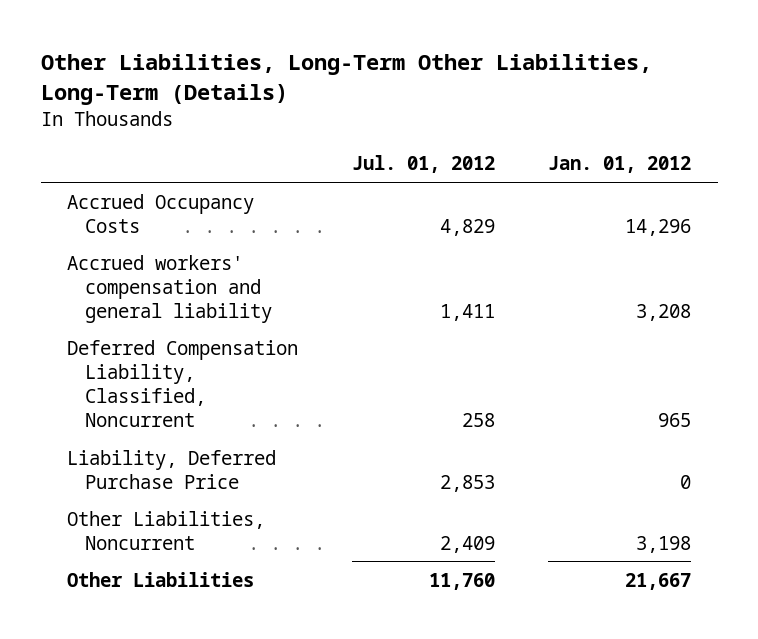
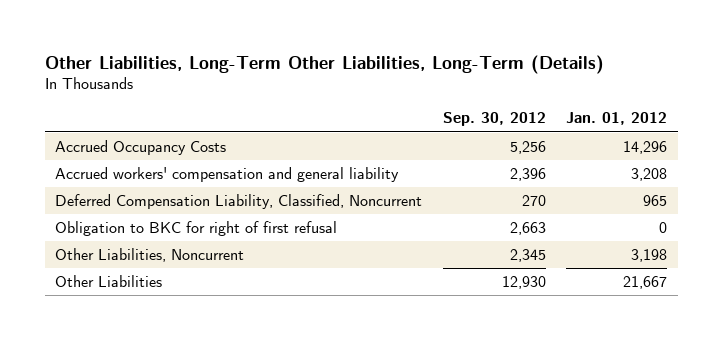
[351,155,495,174] Jul. 01, 2012 -> none
none -> [442,112,546,127] Sep. 30, 2012
[67,449,277,489] Liability, Deferred Purchase Price -> [55,221,338,237] Obligation to BKC for right of first refusal

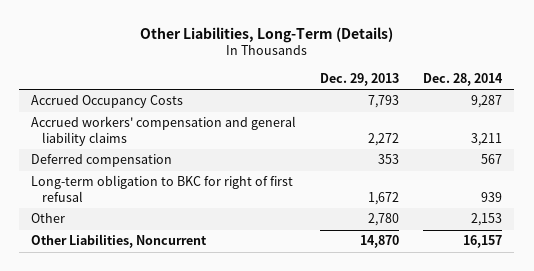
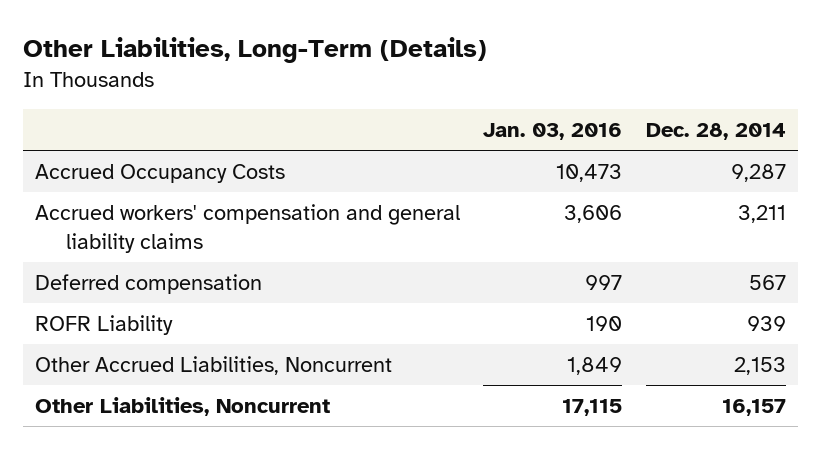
[320,72,400,86] Dec. 29, 2013 -> none
none -> [483,122,623,140] Jan. 03, 2016
[31,175,294,203] Long-term obligation to BKC for right of first refusal -> [34,315,173,336] ROFR Liability
[31,213,66,224] Other -> [34,356,392,376] Other Accrued Liabilities, Noncurrent

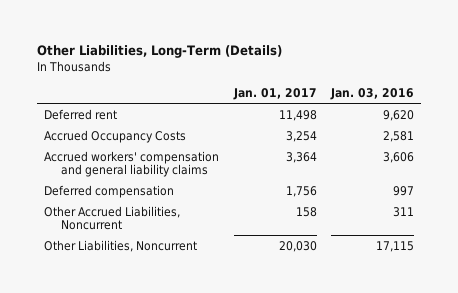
[645,122,786,140] Dec. 28, 2014 -> none
none -> [232,87,317,100] Jan. 01, 2017
none -> [44,108,118,120] Deferred rent
[556,164,623,183] 10,473 -> [382,130,414,142] 2,581
[34,315,173,336] ROFR Liability -> none
[567,357,623,376] 1,849 -> [392,206,414,217] 311

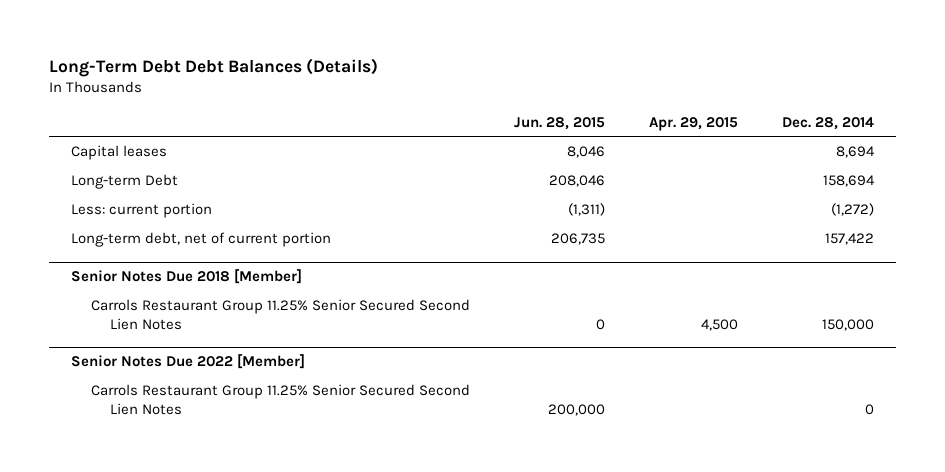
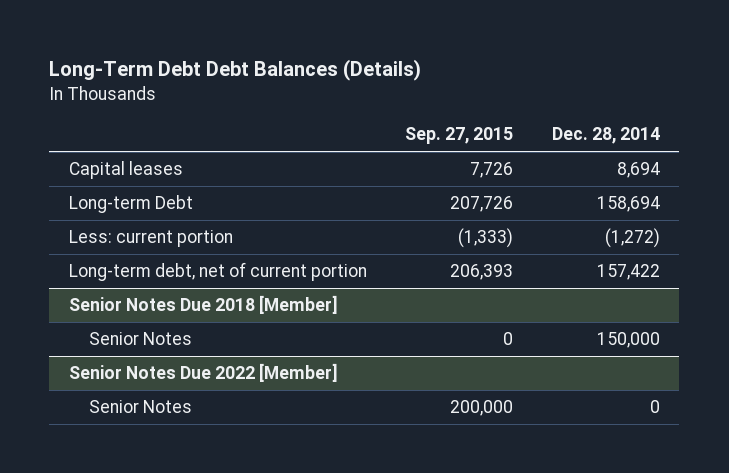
[513,116,605,130] Jun. 28, 2015 -> none
[648,116,738,131] Apr. 29, 2015 -> none
none -> [405,127,514,145] Sep. 27, 2015
[90,299,470,330] Carrols Restaurant Group 11.25% Senior Secured Second Lien Notes -> [88,332,192,346] Senior Notes
[90,384,470,415] Carrols Restaurant Group 11.25% Senior Secured Second Lien Notes -> [88,400,192,414] Senior Notes

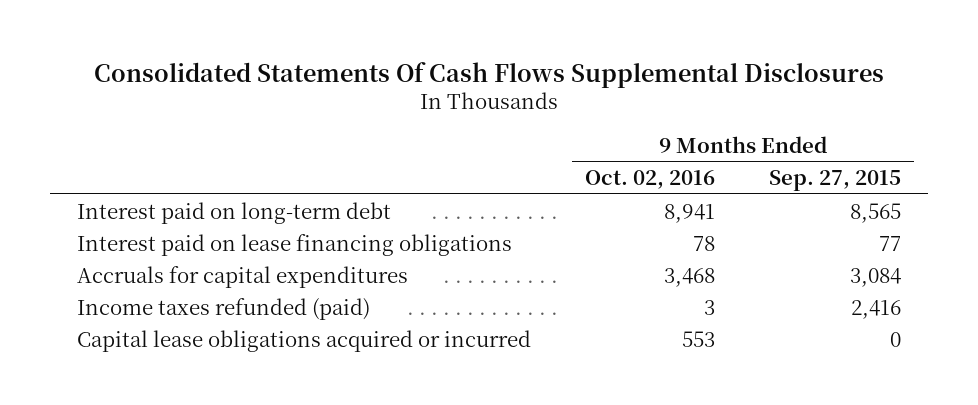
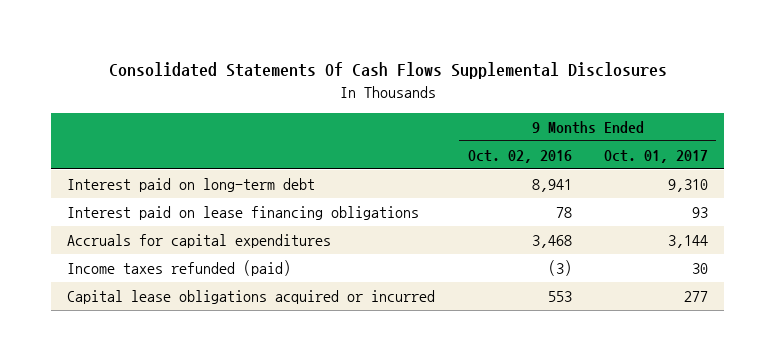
[768,170,901,192] Sep. 27, 2015 -> none
none -> [604,149,709,163] Oct. 01, 2017
[704,299,716,315] 3 -> [547,260,572,277] (3)

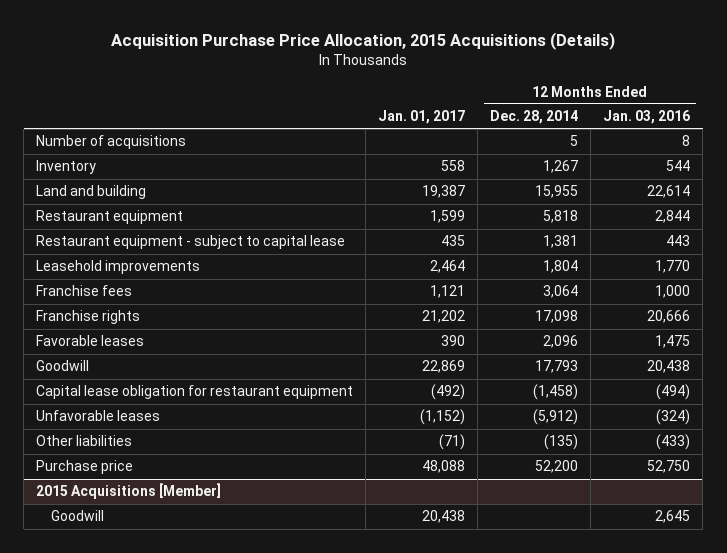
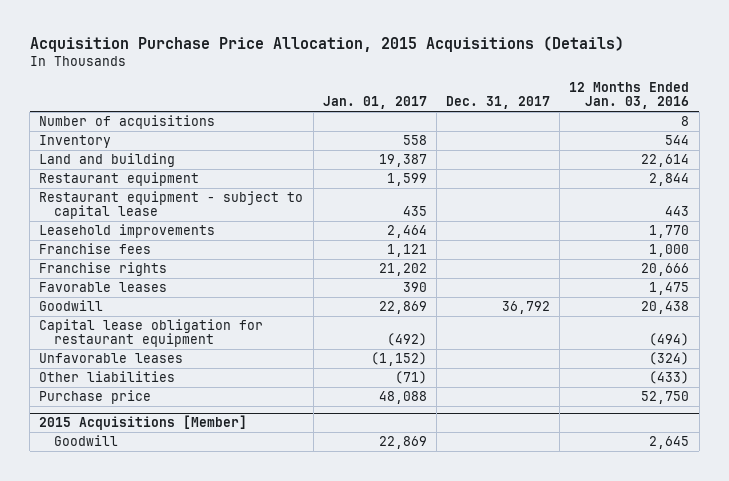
[490,110,579,125] Dec. 28, 2014 -> none
none -> [446,96,551,110] Dec. 31, 2017
[422,510,466,524] 20,438 -> [378,436,427,450] 22,869

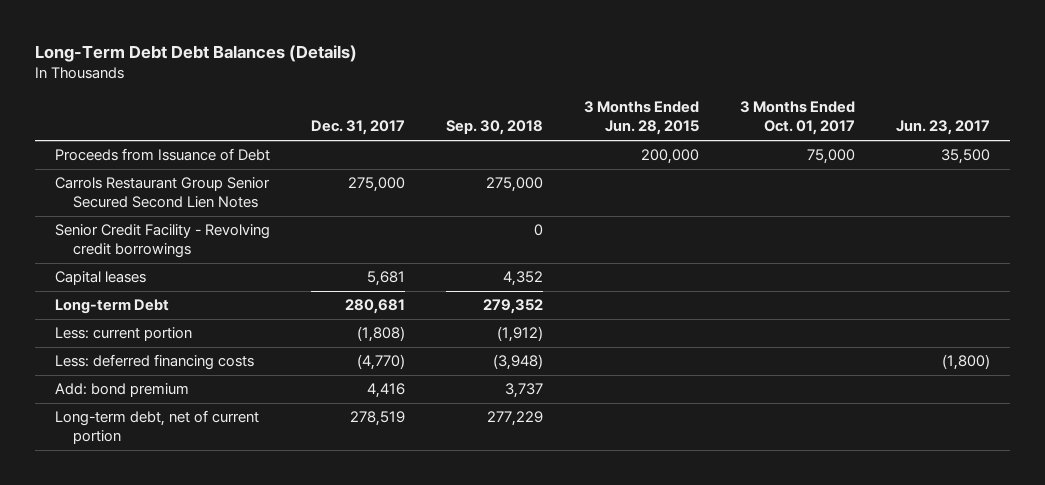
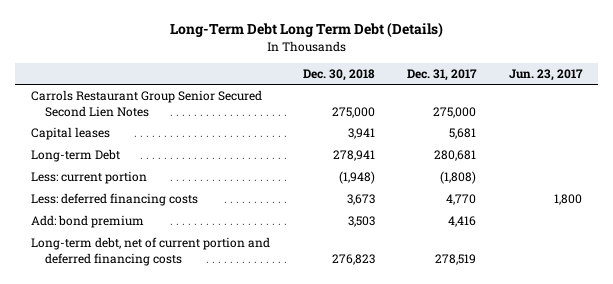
[34,44,357,62] Long-Term Debt Debt Balances (Details) -> [169,22,443,39] Long-Term Debt Long Term Debt (Details)
[446,120,544,136] Sep. 30, 2018 -> none
[584,101,700,136] 3 Months Ended Jun. 28, 2015 -> none
[740,101,856,136] 3 Months Ended Oct. 01, 2017 -> none
none -> [302,69,375,82] Dec. 30, 2018
[55,148,271,162] Proceeds from Issuance of Debt -> none
[55,224,271,259] Senior Credit Facility - Revolving credit borrowings -> none
[357,354,406,371] (4,770) -> [446,194,477,206] 4,770
[941,354,990,371] (1,800) -> [553,194,582,206] 1,800
[55,410,260,445] Long-term debt, net of current portion -> [31,237,271,266] Long-term debt, net of current portion and deferred financing costs

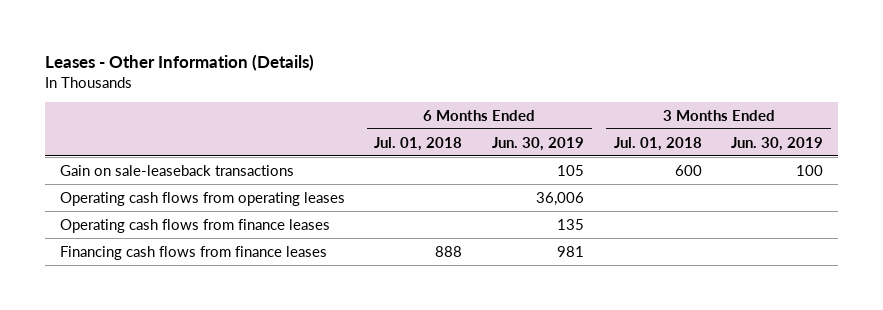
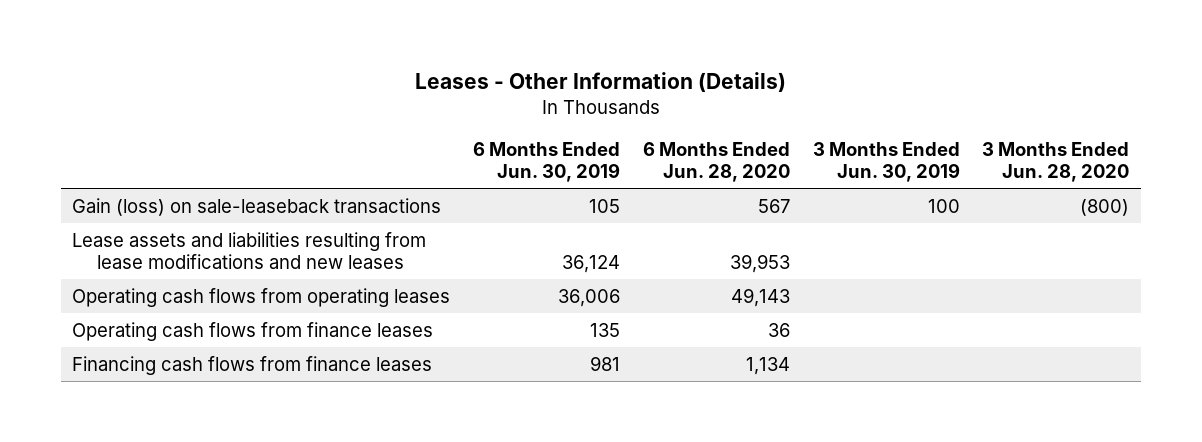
[374,136,463,151] Jul. 01, 2018 -> none
[613,136,702,151] Jul. 01, 2018 -> none
none -> [642,142,790,183] 6 Months Ended Jun. 28, 2020
none -> [982,142,1130,183] 3 Months Ended Jun. 28, 2020
[59,164,294,176] Gain on sale-leaseback transactions -> [72,197,442,216] Gain (loss) on sale-leaseback transactions
none -> [72,231,427,269] Lease assets and liabilities resulting from lease modifications and new leases

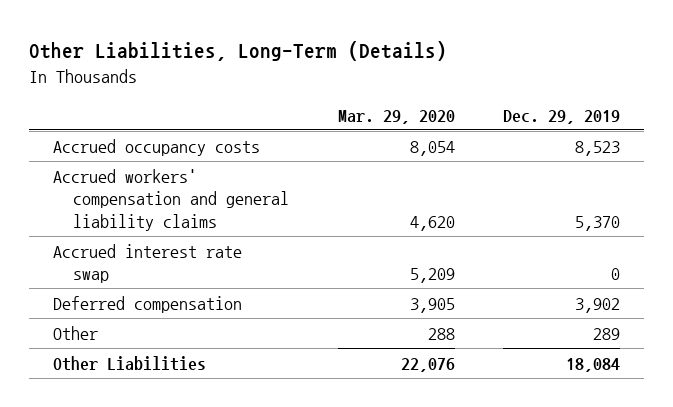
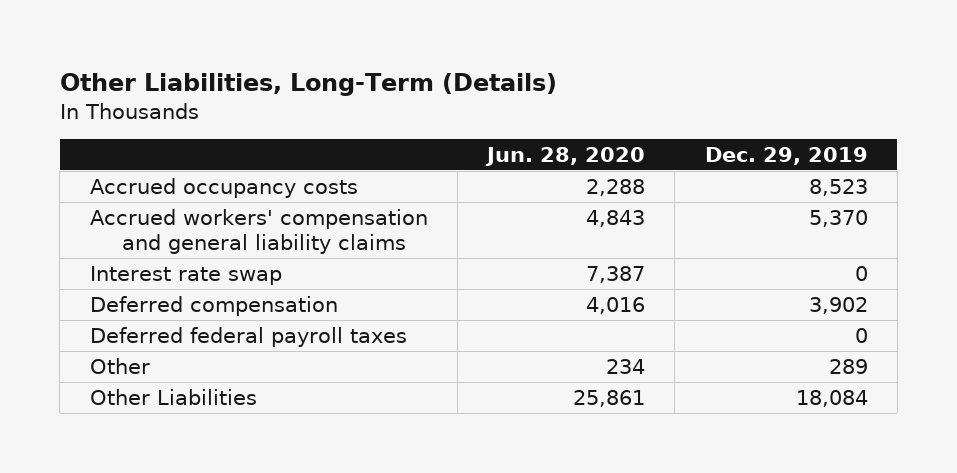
[337,109,455,124] Mar. 29, 2020 -> none
none -> [485,146,646,166] Jun. 28, 2020
[53,243,243,284] Accrued interest rate swap -> [89,265,282,285] Interest rate swap
none -> [89,326,407,347] Deferred federal payroll taxes

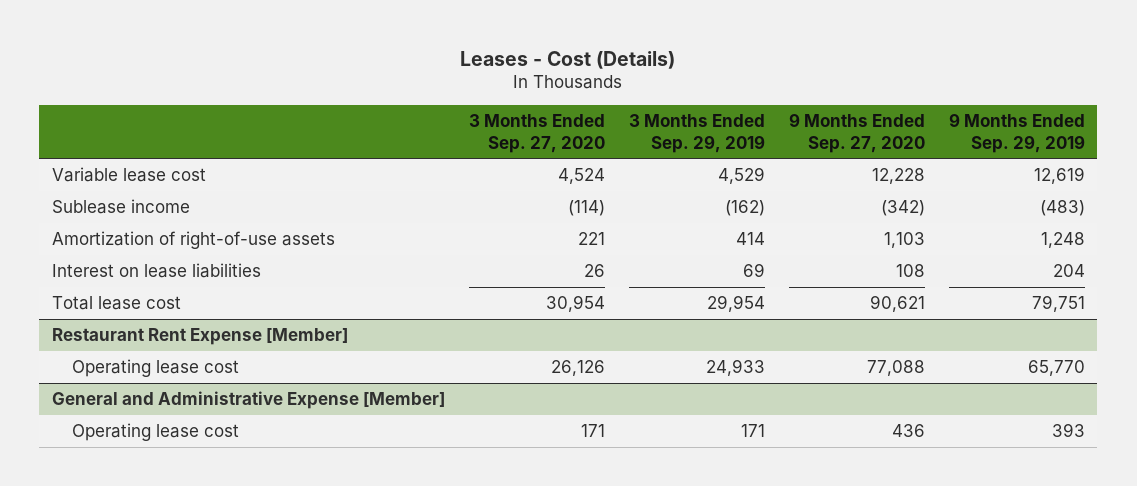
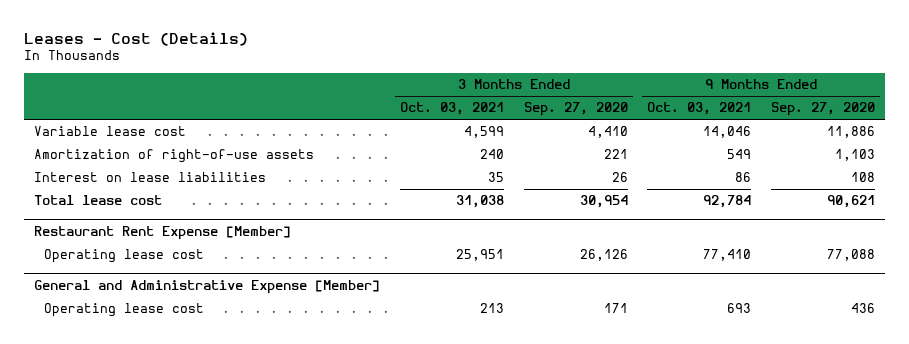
[628,114,765,153] 3 Months Ended Sep. 29, 2019 -> none
[949,113,1086,153] 9 Months Ended Sep. 29, 2019 -> none
none -> [399,102,504,116] Oct. 03, 2021
none -> [647,102,752,116] Oct. 03, 2021
[51,198,190,214] Sublease income -> none
[557,167,605,184] 4,524 -> [587,126,628,139] 4,410
[872,167,926,184] 12,228 -> [827,126,876,139] 11,886

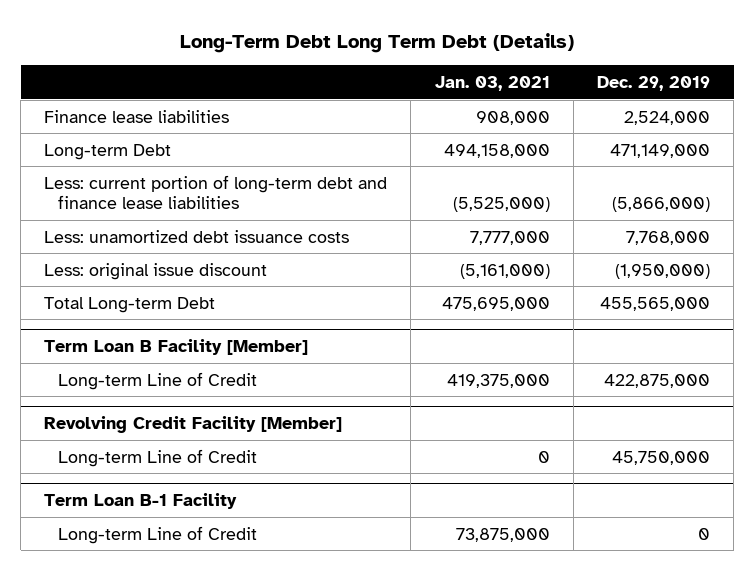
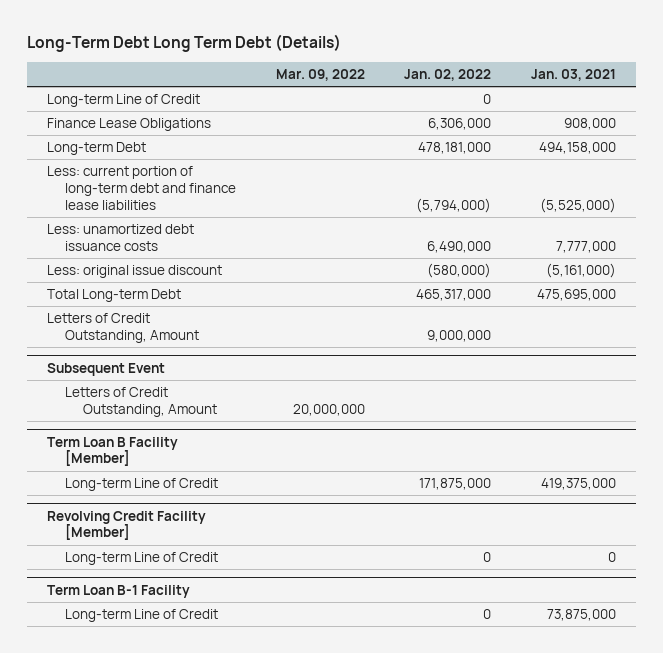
[597,76,711,92] Dec. 29, 2019 -> none
none -> [275,69,365,82] Mar. 09, 2022
none -> [404,69,492,82] Jan. 02, 2022
none -> [47,94,201,108] Long-term Line of Credit
[44,109,230,123] Finance lease liabilities -> [47,118,212,132] Finance Lease Obligations
none -> [47,313,200,344] Letters of Credit Outstanding, Amount
none -> [47,362,166,376] Subsequent Event
none -> [65,387,218,418] Letters of Credit Outstanding, Amount

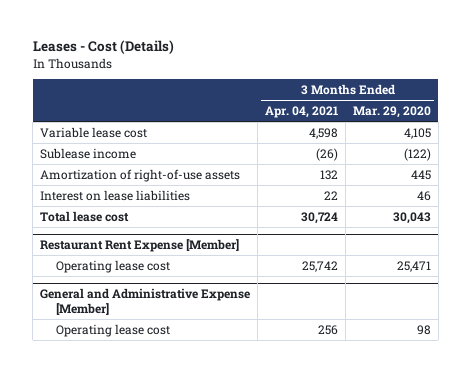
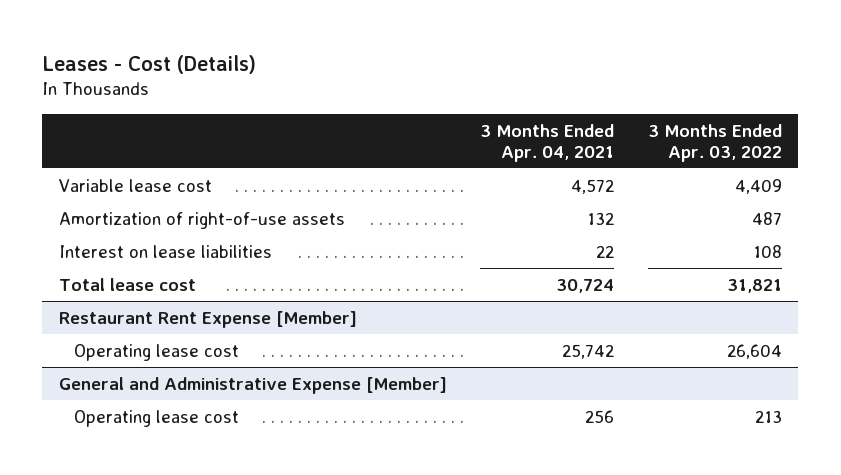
[352,105,431,118] Mar. 29, 2020 -> none
none -> [647,123,782,162] 3 Months Ended Apr. 03, 2022
[40,147,137,159] Sublease income -> none
[309,127,339,139] 4,598 -> [571,178,615,194] 4,572

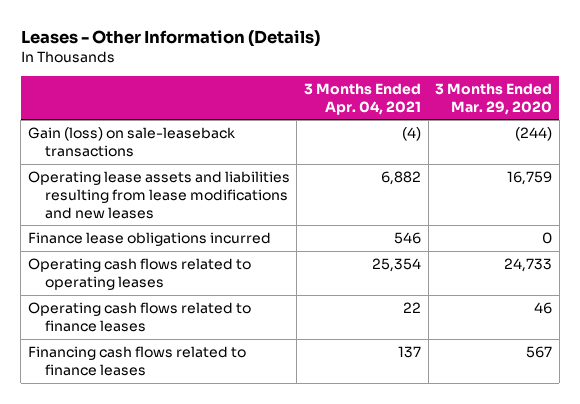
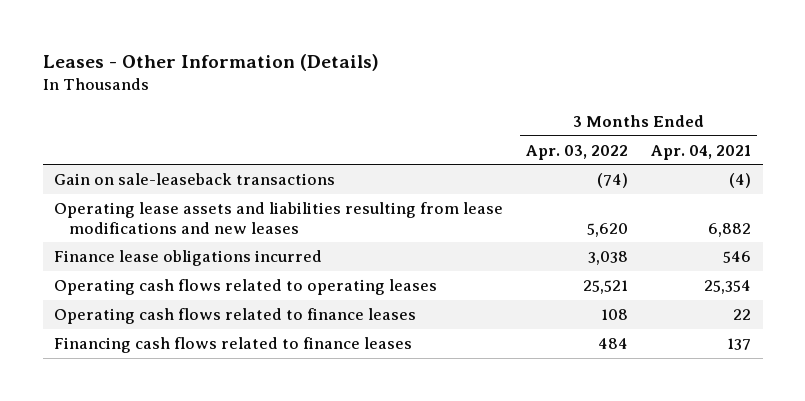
[435,82,553,115] 3 Months Ended Mar. 29, 2020 -> none
none -> [526,144,629,160] Apr. 03, 2022
[27,127,235,157] Gain (loss) on sale-leaseback transactions -> [54,173,336,186] Gain on sale-leaseback transactions

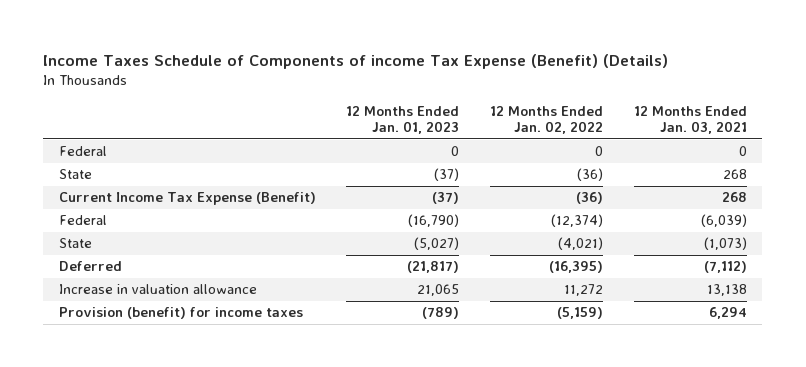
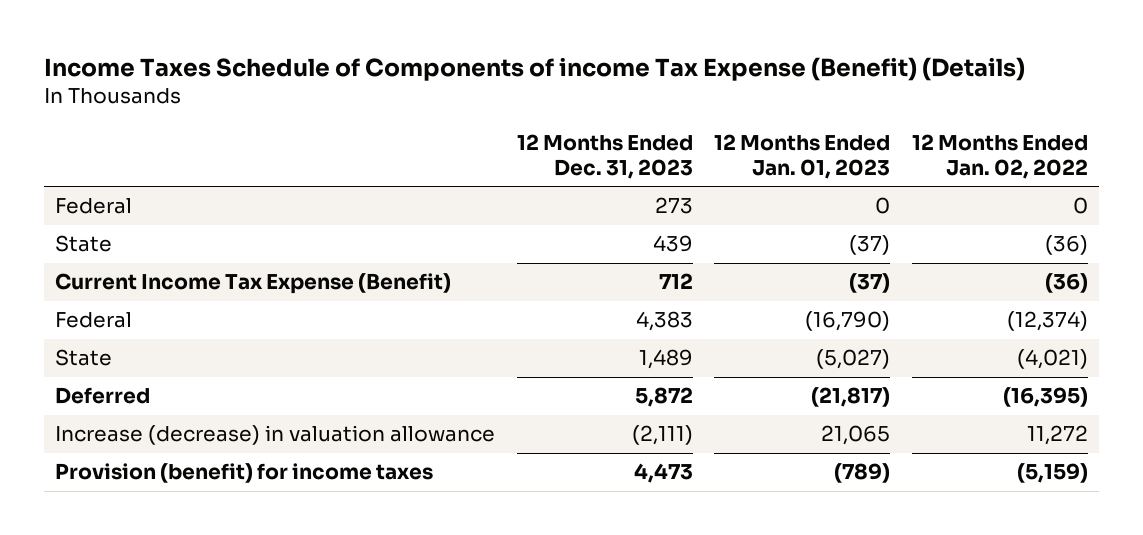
[633,105,747,135] 12 Months Ended Jan. 03, 2021 -> none
none -> [516,133,693,179] 12 Months Ended Dec. 31, 2023
[58,284,257,295] Increase in valuation allowance -> [54,425,495,446] Increase (decrease) in valuation allowance

